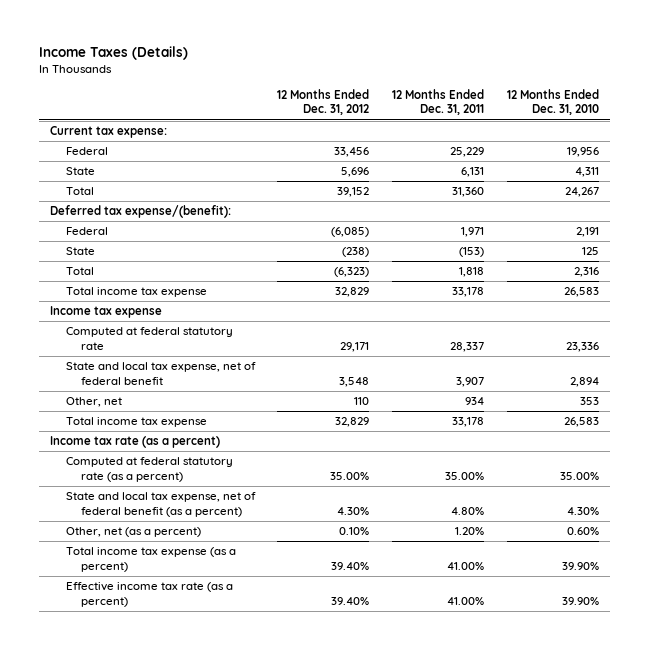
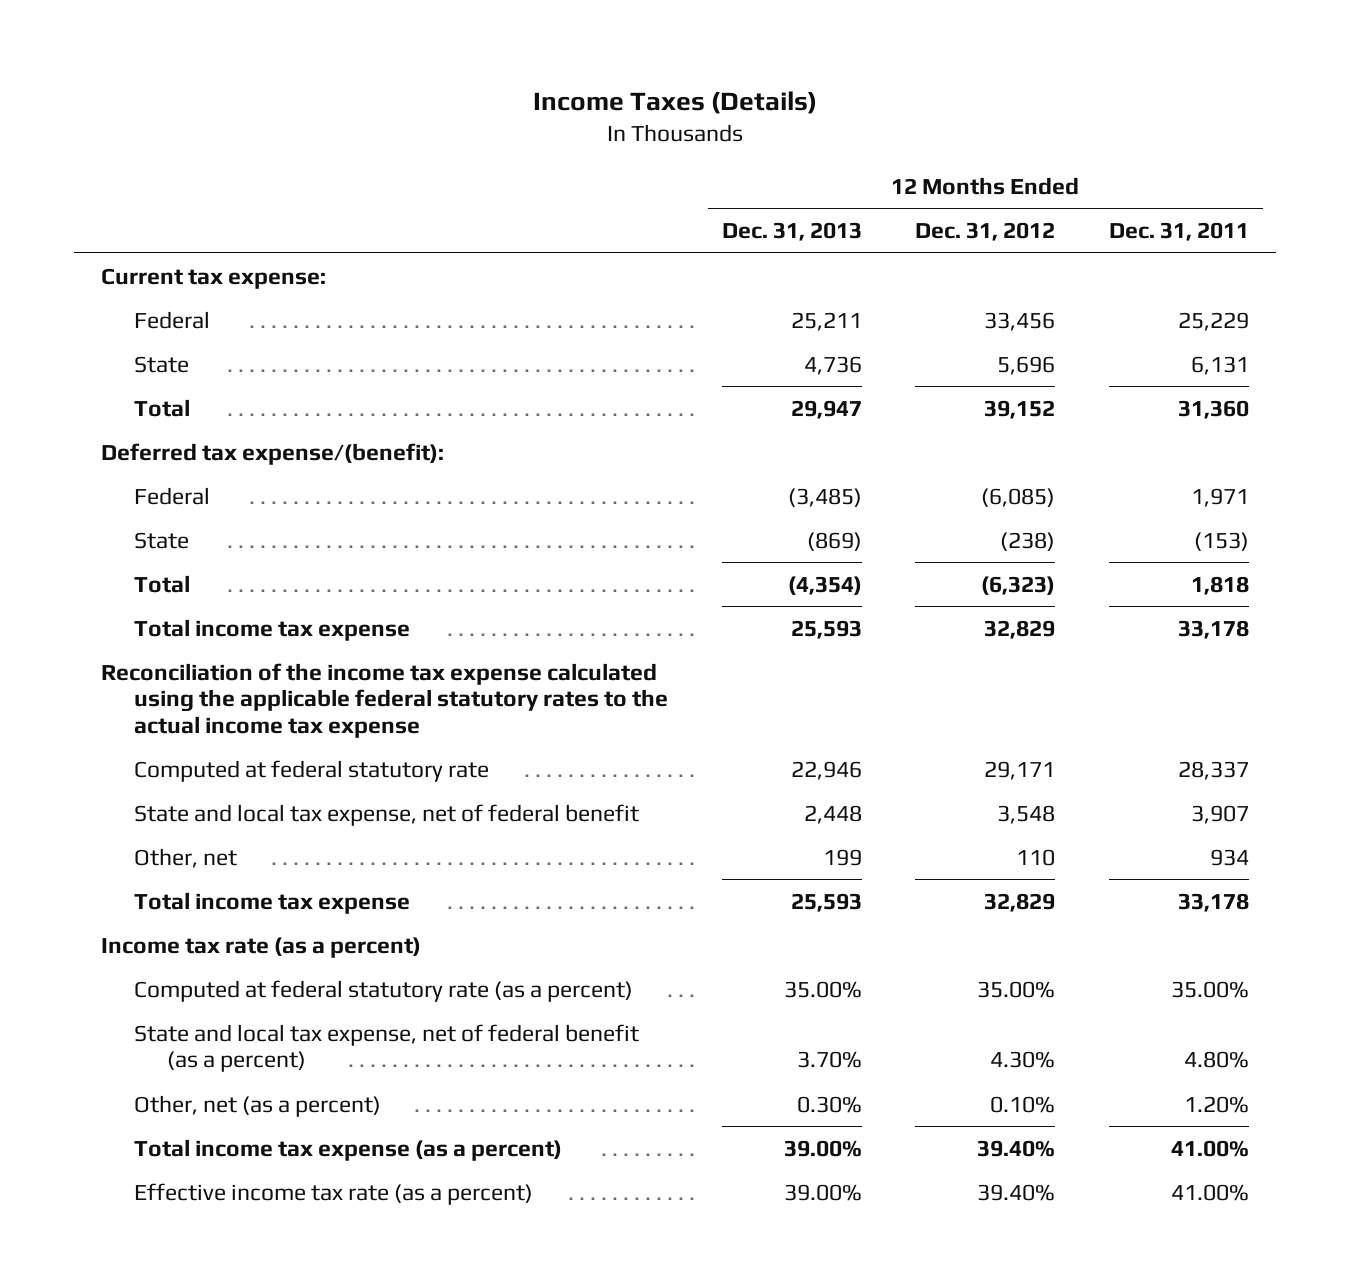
[506,89,599,116] 12 Months Ended Dec. 31, 2010 -> none
none -> [721,222,862,242] Dec. 31, 2013
[50,306,163,319] Income tax expense -> [101,662,669,738] Reconciliation of the income tax expense calculated using the applicable federal statutory rates to the actual income tax expense

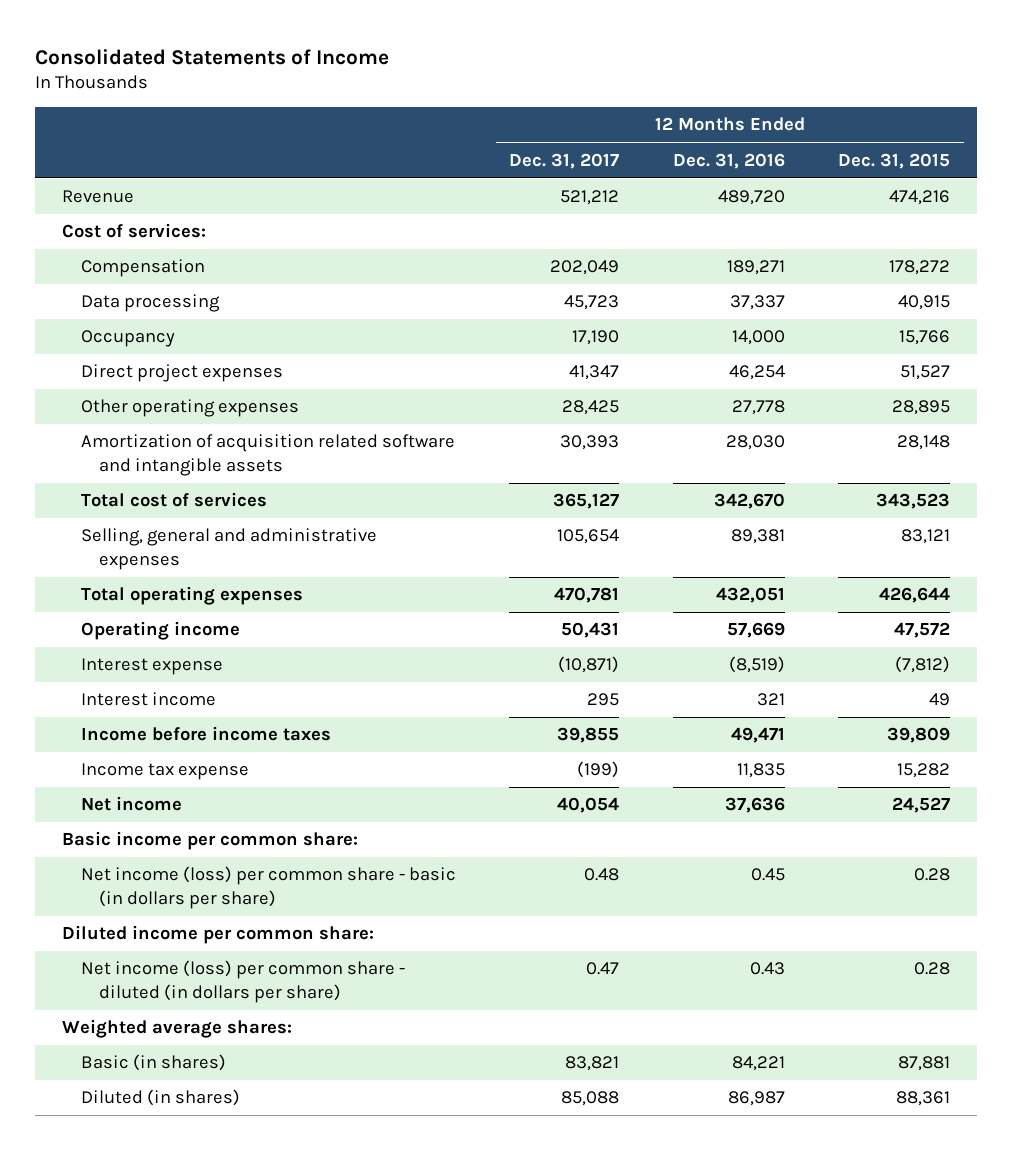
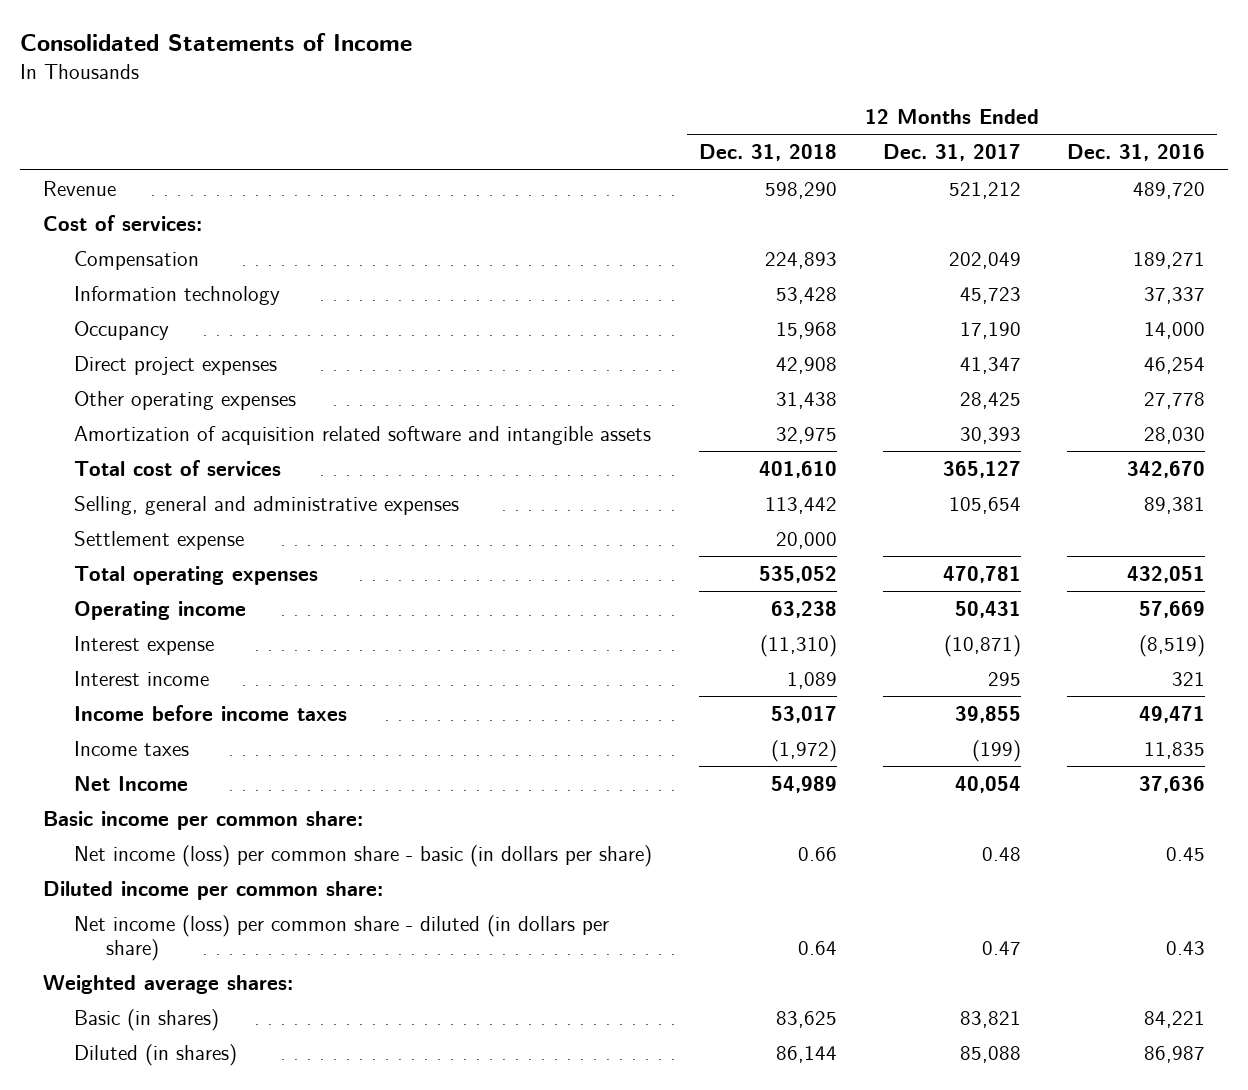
[838,152,951,169] Dec. 31, 2015 -> none
none -> [698,144,837,162] Dec. 31, 2018
[80,294,220,313] Data processing -> [74,285,281,305] Information technology
none -> [74,530,245,550] Settlement expense
[80,763,249,781] Income tax expense -> [74,740,190,756] Income taxes
[80,796,182,812] Net income -> [74,775,189,791] Net Income

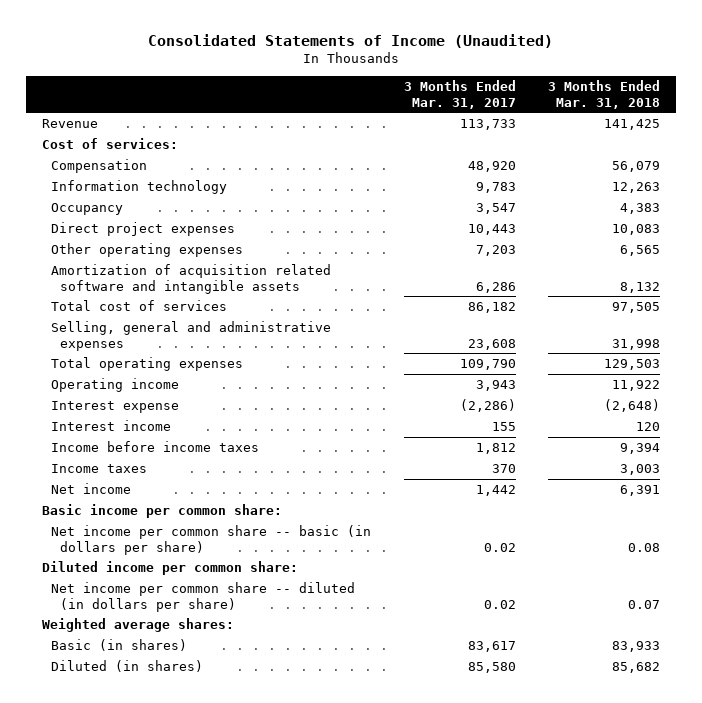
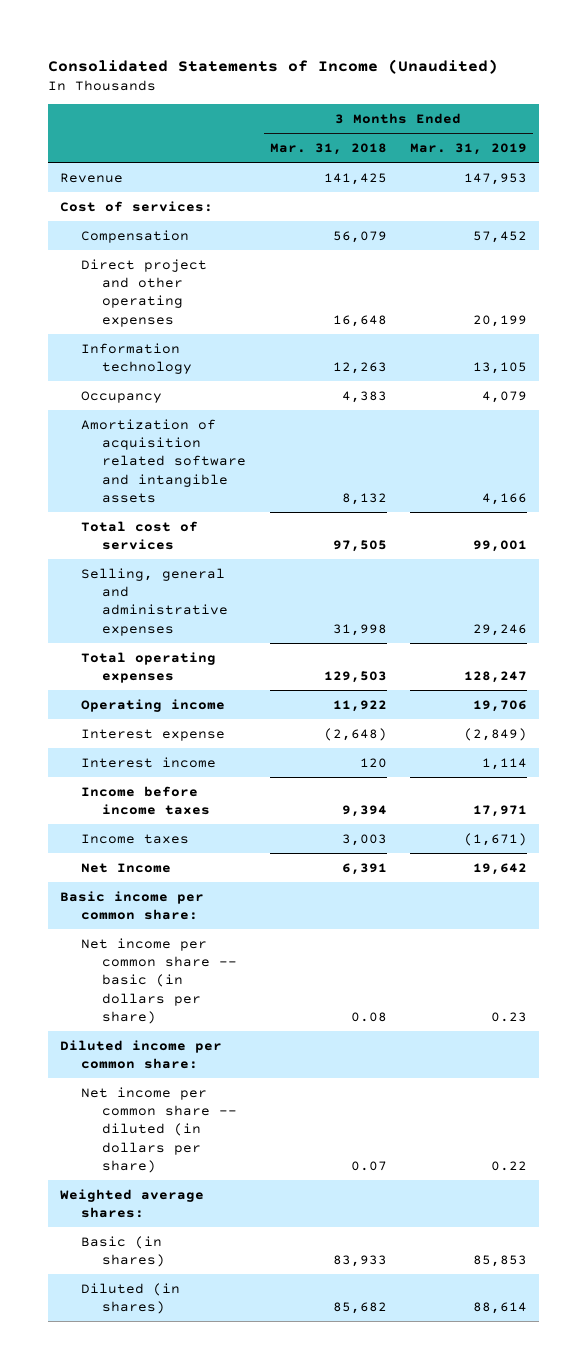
[403,80,516,109] 3 Months Ended Mar. 31, 2017 -> none
none -> [410,143,528,156] Mar. 31, 2019
none -> [81,258,208,327] Direct project and other operating expenses
[51,221,236,236] Direct project expenses -> none
[51,242,244,257] Other operating expenses -> none
[51,482,132,494] Net income -> [81,862,172,873] Net Income

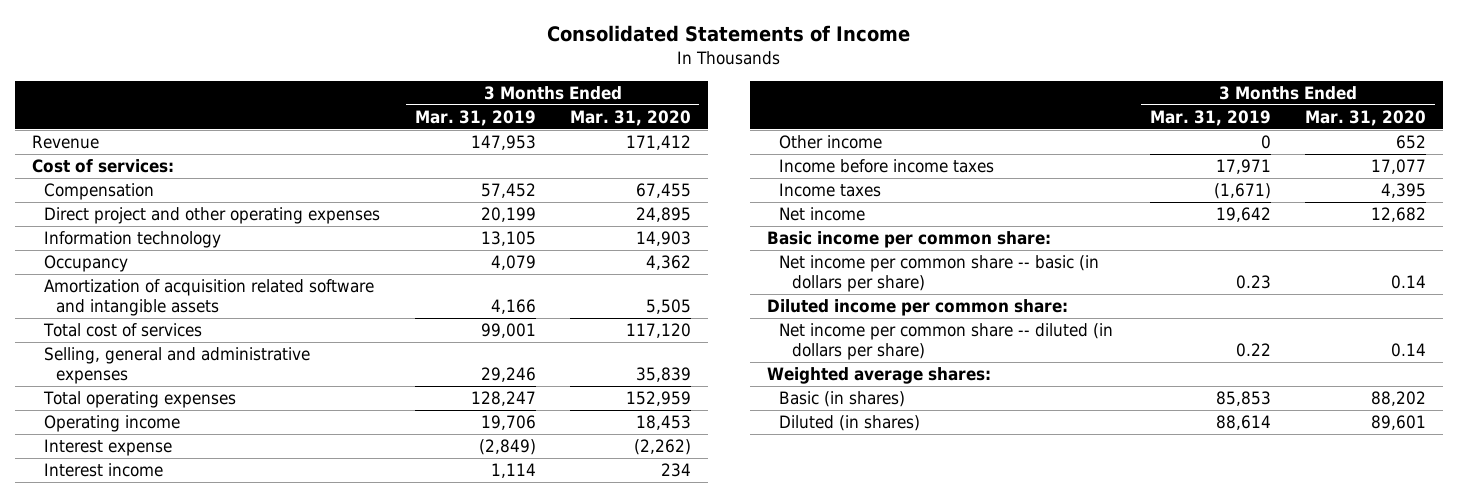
[48,58,499,74] Consolidated Statements of Income (Unaudited) -> [547,25,911,43] Consolidated Statements of Income
[269,143,387,156] Mar. 31, 2018 -> none
none -> [569,109,691,126] Mar. 31, 2020
none -> [779,135,883,150] Other income
[81,862,172,873] Net Income -> [779,207,866,222] Net income

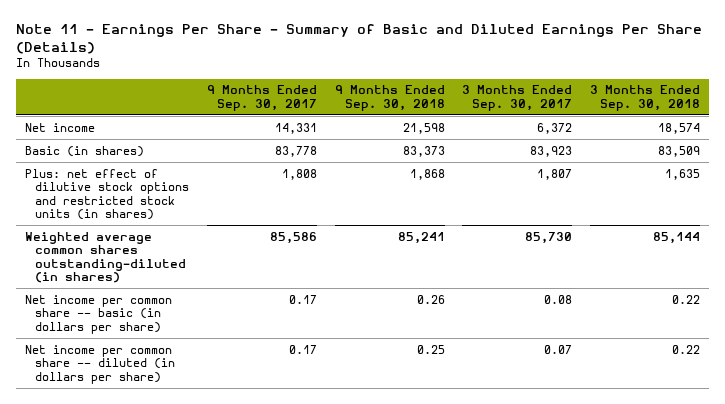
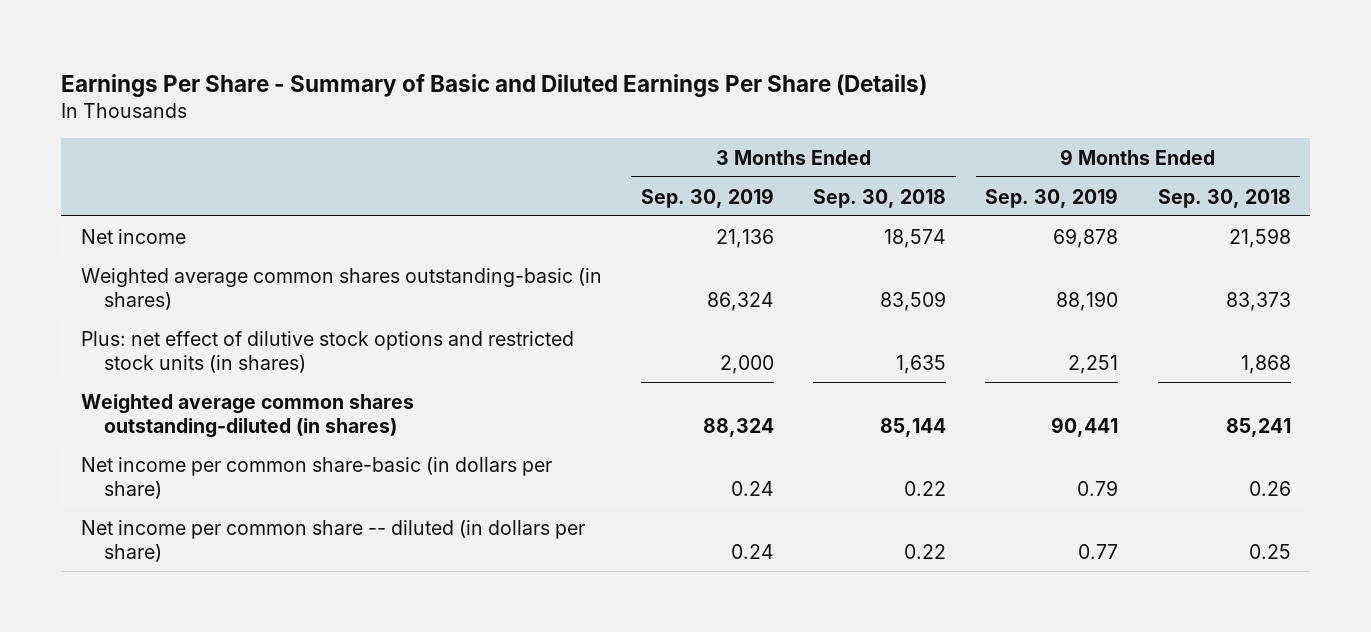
[16,23,703,54] Note 11 - Earnings Per Share - Summary of Basic and Diluted Earnings Per Share (Details) -> [61,73,928,97] Earnings Per Share - Summary of Basic and Diluted Earnings Per Share (Details)
[206,85,317,111] 9 Months Ended Sep. 30, 2017 -> none
[462,85,573,111] 3 Months Ended Sep. 30, 2017 -> none
none -> [640,187,774,208] Sep. 30, 2019
none -> [985,187,1119,208] Sep. 30, 2019
[24,145,144,157] Basic (in shares) -> [80,267,602,310] Weighted average common shares outstanding-basic (in shares)
[24,294,172,334] Net income per common share -- basic (in dollars per share) -> [80,456,552,499] Net income per common share-basic (in dollars per share)

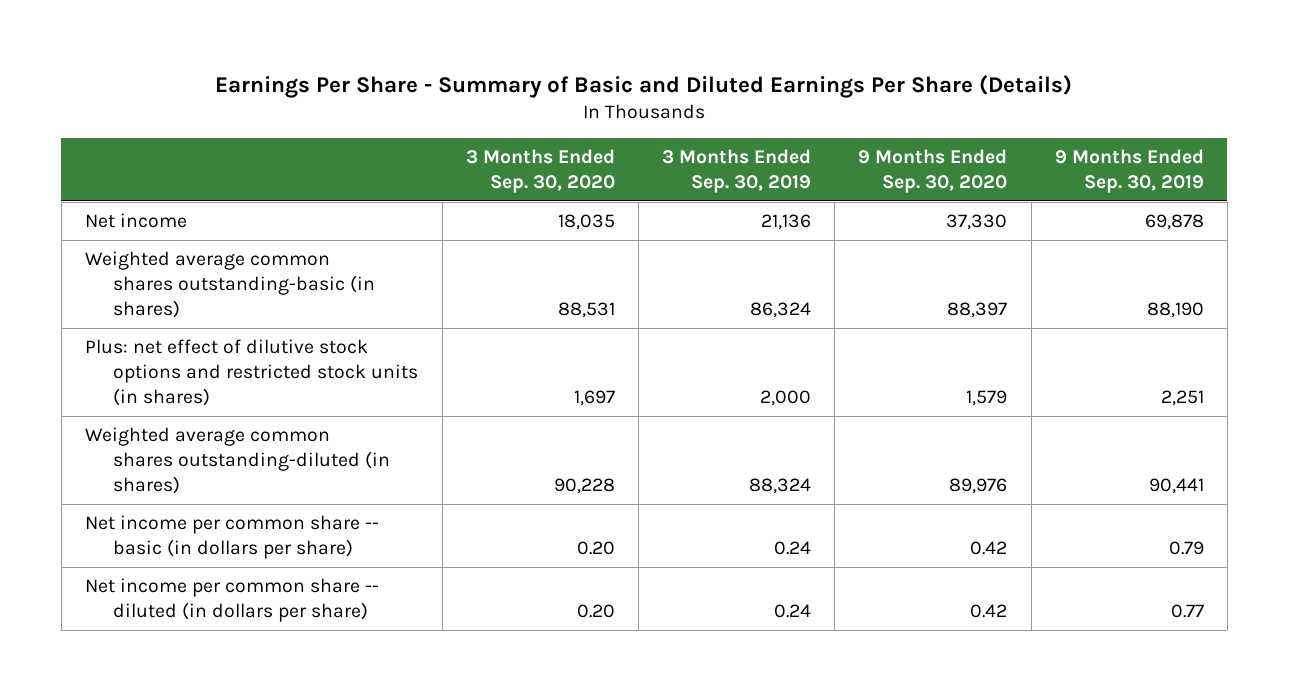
[813,188,947,208] Sep. 30, 2018 -> none
[1157,188,1291,208] Sep. 30, 2018 -> none
none -> [465,148,615,194] 3 Months Ended Sep. 30, 2020
none -> [858,148,1008,194] 9 Months Ended Sep. 30, 2020
[80,456,552,499] Net income per common share-basic (in dollars per share) -> [85,515,380,560] Net income per common share -- basic (in dollars per share)

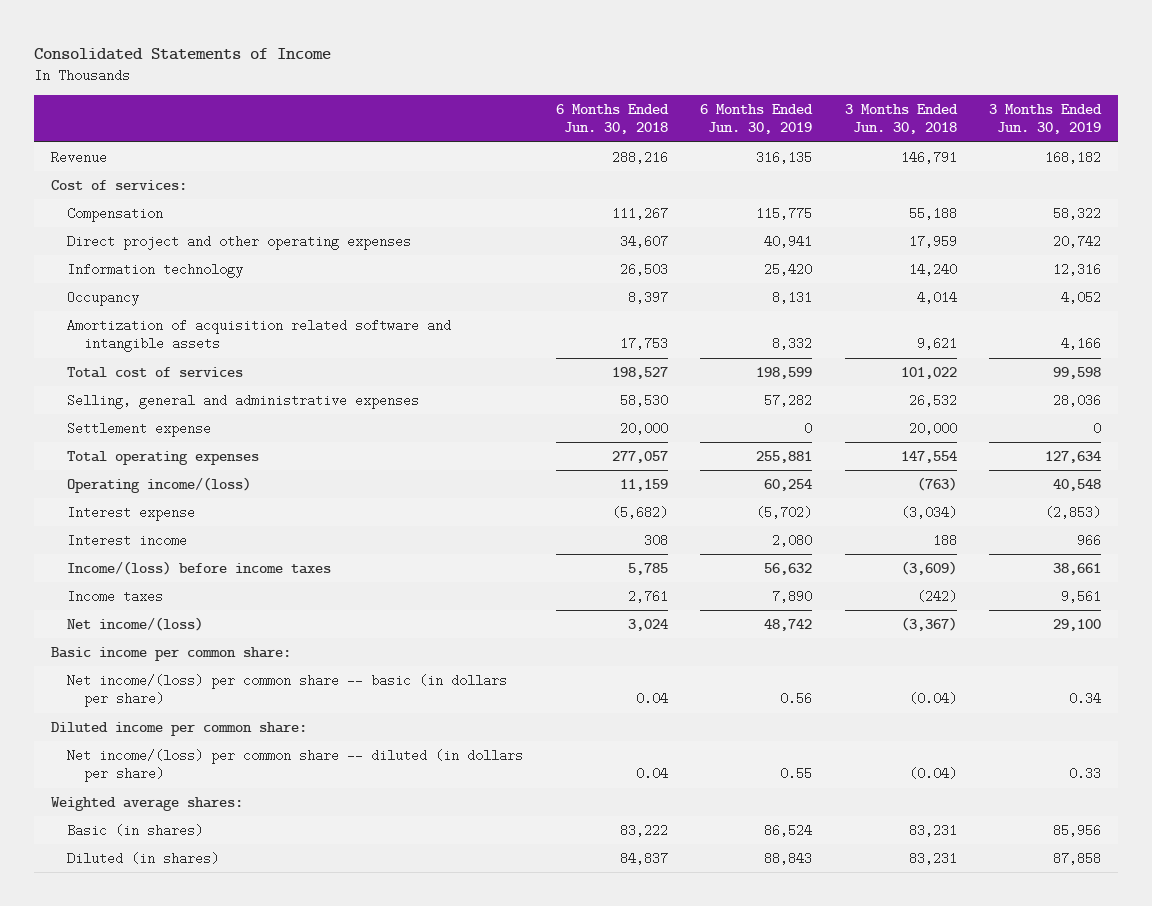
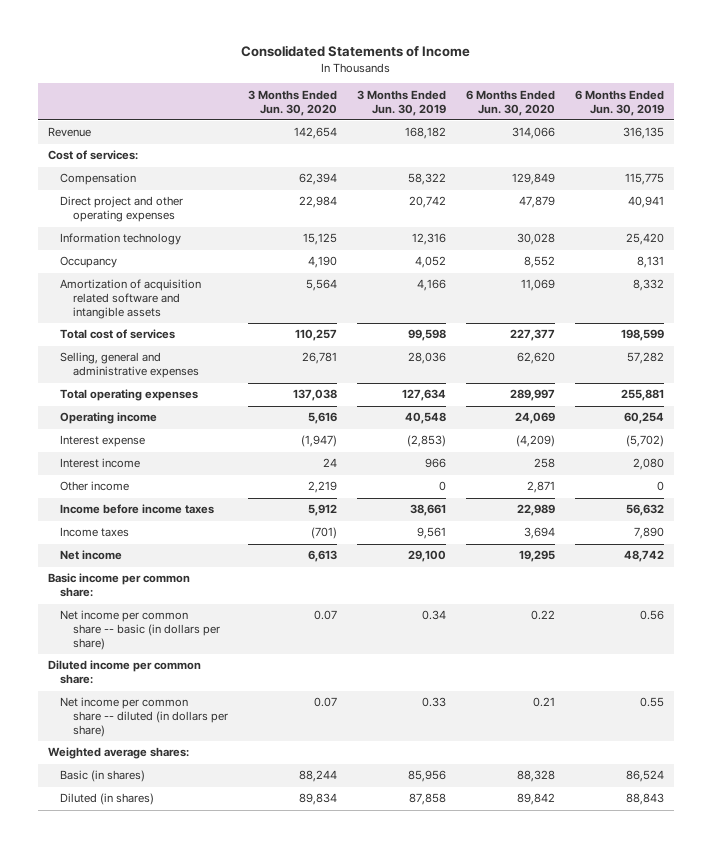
[555,104,669,135] 6 Months Ended Jun. 30, 2018 -> none
[844,104,958,135] 3 Months Ended Jun. 30, 2018 -> none
none -> [247,89,337,116] 3 Months Ended Jun. 30, 2020
none -> [466,89,556,116] 6 Months Ended Jun. 30, 2020
[67,422,212,438] Settlement expense -> none
[67,477,252,494] Operating income/(loss) -> [60,412,158,425] Operating income
none -> [60,481,130,492] Other income
[67,561,332,576] Income/(loss) before income taxes -> [60,504,215,515] Income before income taxes
[67,617,204,632] Net income/(loss) -> [60,550,123,561] Net income
[67,674,508,708] Net income/(loss) per common share -- basic (in dollars per share) -> [60,610,220,651] Net income per common share -- basic (in dollars per share)
[67,749,524,783] Net income/(loss) per common share -- diluted (in dollars per share) -> [60,697,228,738] Net income per common share -- diluted (in dollars per share)

